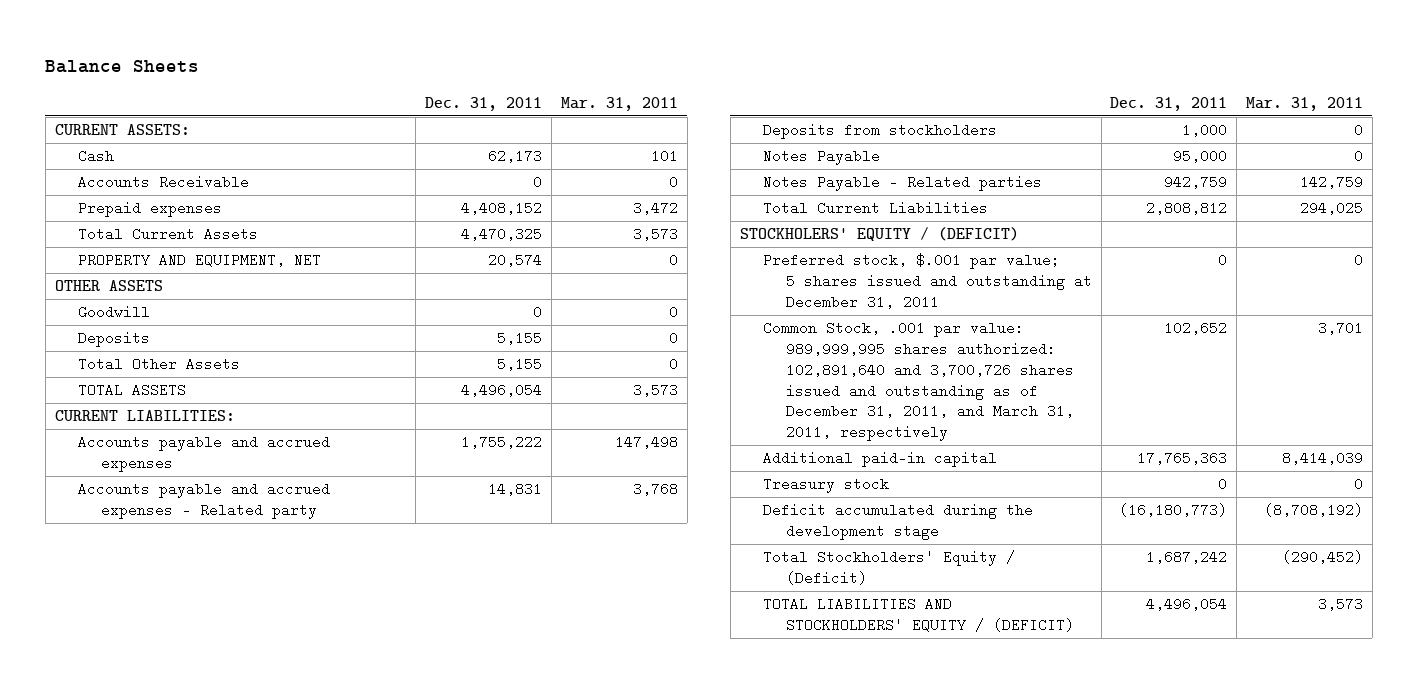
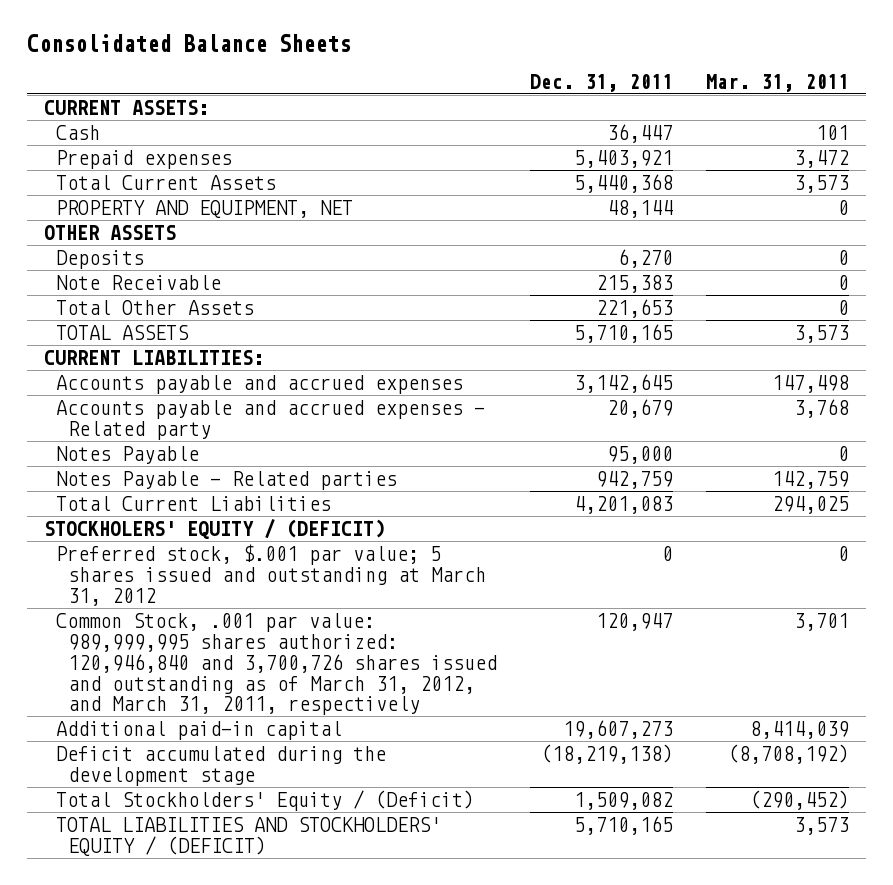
[45,59,200,73] Balance Sheets -> [27,34,352,53] Consolidated Balance Sheets
[77,175,249,190] Accounts Receivable -> none
[488,149,543,164] 62,173 -> [606,123,673,143] 36,447
[461,201,543,216] 4,408,152 -> [573,149,673,168] 5,403,921
[461,227,543,242] 4,470,325 -> [573,173,673,193] 5,440,368
[488,253,543,268] 20,574 -> [606,199,673,218] 48,144
[77,305,150,320] Goodwill -> none
[497,331,543,346] 5,155 -> [617,248,673,268] 6,270
none -> [55,274,221,290] Note Receivable
[497,357,543,372] 5,155 -> [595,298,673,318] 221,653
[461,383,543,398] 4,496,054 -> [573,323,673,343] 5,710,165
[762,123,997,140] Deposits from stockholders -> none
[461,435,543,450] 1,755,222 -> [573,373,673,393] 3,142,645
[488,482,543,497] 14,831 -> [606,398,673,418] 20,679
[1146,201,1228,216] 2,808,812 -> [573,495,673,514] 4,201,083
[762,477,889,494] Treasury stock -> none
[762,253,1092,309] Preferred stock, $.001 par value; 5 shares issued and outstanding at December 31, 2011 -> [55,543,486,606] Preferred stock, $.001 par value; 5 shares issued and outstanding at March 31, 2012
[762,321,1074,442] Common Stock, .001 par value: 989,999,995 shares authorized: 102,891,640 and 3,700,726 shares issued and outstanding as of December 31, 2011, and March 31, 2011, respectively -> [55,612,497,716] Common Stock, .001 par value: 989,999,995 shares authorized: 120,946,840 and 3,700,726 shares issued and outstanding as of March 31, 2012, and March 31, 2011, respectively
[1164,321,1228,336] 102,652 -> [595,612,673,631] 120,947
[1137,451,1228,466] 17,765,363 -> [562,719,673,739] 19,607,273
[1119,503,1228,518] (16,180,773) -> [540,743,673,764] (18,219,138)
[1146,550,1228,565] 1,687,242 -> [573,791,673,810] 1,509,082
[1146,597,1228,612] 4,496,054 -> [573,815,673,835] 5,710,165

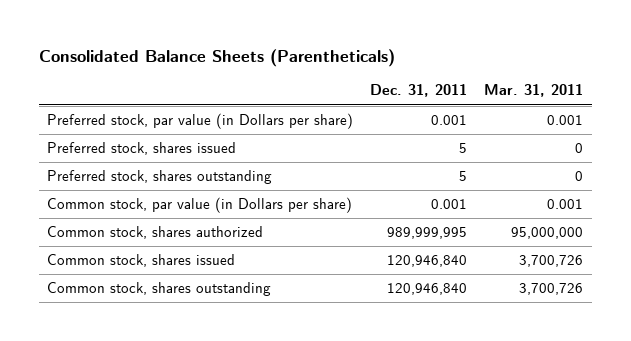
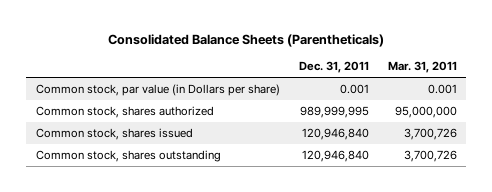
[47,113,354,130] Preferred stock, par value (in Dollars per share) -> none
[47,142,237,156] Preferred stock, shares issued -> none
[47,170,273,185] Preferred stock, shares outstanding -> none

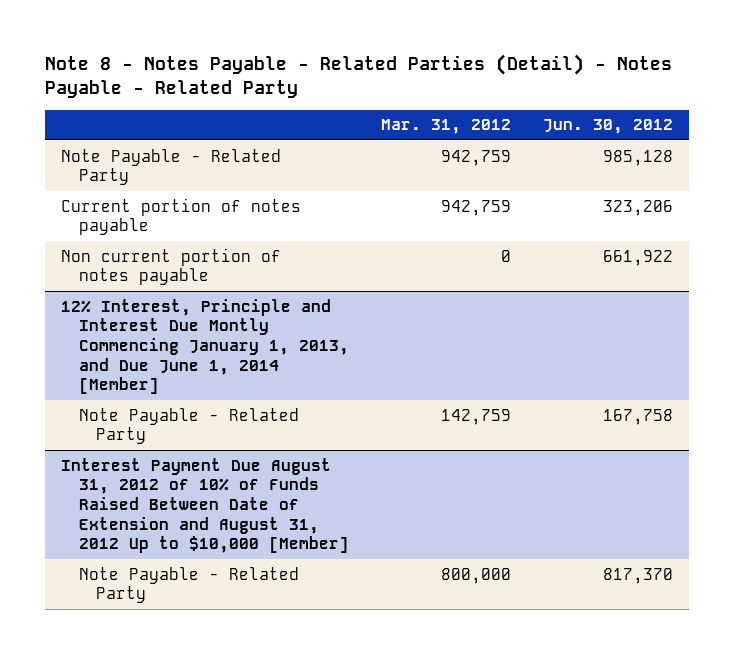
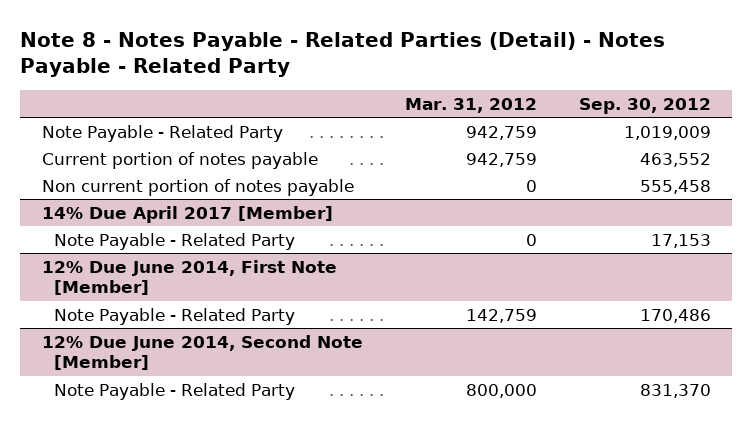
[543,119,674,135] Jun. 30, 2012 -> none
none -> [578,98,711,115] Sep. 30, 2012
[61,298,349,395] 12% Interest, Principle and Interest Due Montly Commencing January 1, 2013, and Due June 1, 2014 [Member] -> none
none -> [41,205,333,223] 14% Due April 2017 [Member]
none -> [54,232,296,250] Note Payable - Related Party
none -> [41,259,337,296] 12% Due June 2014, First Note [Member]
[61,457,349,554] Interest Payment Due August 31, 2012 of 10% of Funds Raised Between Date of Extension and August 31, 2012 Up to $10,000 [Member] -> none
none -> [41,334,363,371] 12% Due June 2014, Second Note [Member]

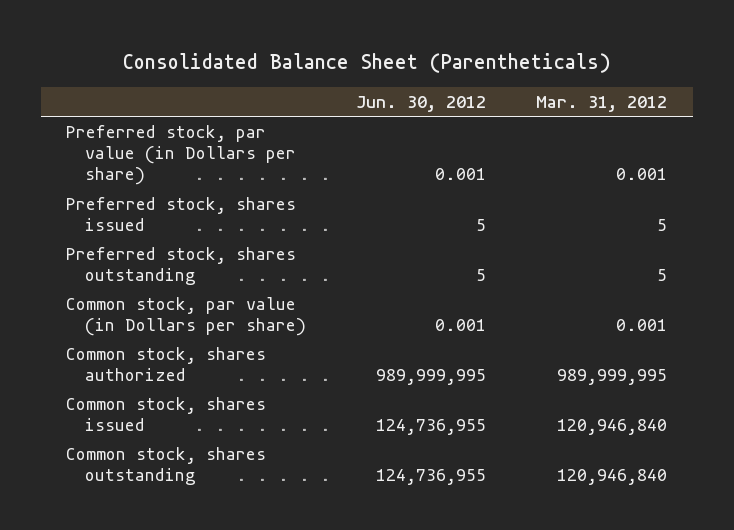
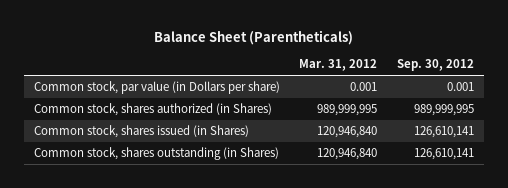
[122,53,611,74] Consolidated Balance Sheet (Parentheticals) -> [153,29,353,45] Balance Sheet (Parentheticals)
[356,96,487,113] Jun. 30, 2012 -> none
none -> [396,59,474,72] Sep. 30, 2012
[66,124,297,186] Preferred stock, par value (in Dollars per share) -> none
[66,196,297,232] Preferred stock, shares issued -> none
[66,246,297,286] Preferred stock, shares outstanding -> none
[66,346,267,382] Common stock, shares authorized -> [34,103,273,117] Common stock, shares authorized (in Shares)
[66,396,267,432] Common stock, shares issued -> [34,125,250,139] Common stock, shares issued (in Shares)
[66,446,267,486] Common stock, shares outstanding -> [34,147,280,161] Common stock, shares outstanding (in Shares)

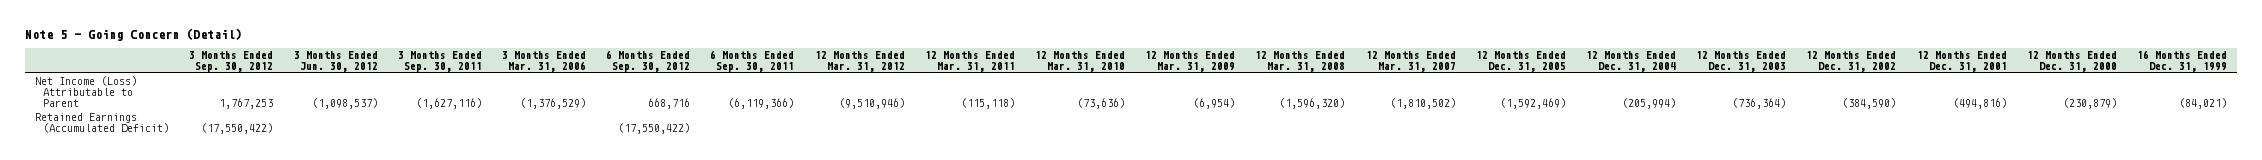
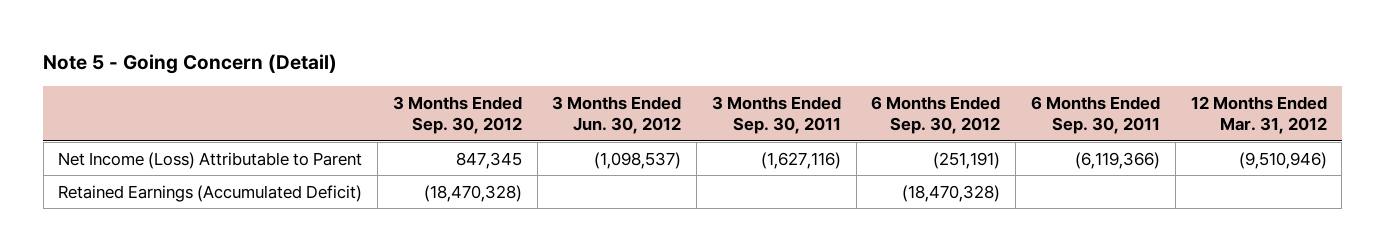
[502,50,587,72] 3 Months Ended Mar. 31, 2006 -> none
[924,50,1015,72] 12 Months Ended Mar. 31, 2011 -> none
[1034,50,1125,72] 12 Months Ended Mar. 31, 2010 -> none
[1145,50,1236,72] 12 Months Ended Mar. 31, 2009 -> none
[1255,50,1346,72] 12 Months Ended Mar. 31, 2008 -> none
[1365,50,1456,72] 12 Months Ended Mar. 31, 2007 -> none
[1475,50,1566,72] 12 Months Ended Dec. 31, 2005 -> none
[1585,50,1676,72] 12 Months Ended Dec. 31, 2004 -> none
[1696,50,1787,72] 12 Months Ended Dec. 31, 2003 -> none
[1806,50,1897,72] 12 Months Ended Dec. 31, 2002 -> none
[1916,50,2007,72] 12 Months Ended Dec. 31, 2001 -> none
[2026,50,2117,72] 12 Months Ended Dec. 31, 2000 -> none
[2136,49,2227,72] 16 Months Ended Dec. 31, 1999 -> none
[219,98,274,110] 1,767,253 -> [455,151,522,169] 847,345
[648,98,691,110] 668,716 -> [933,151,1001,169] (251,191)
[201,123,274,135] (17,550,422) -> [423,184,522,202] (18,470,328)
[618,123,691,135] (17,550,422) -> [902,184,1001,202] (18,470,328)

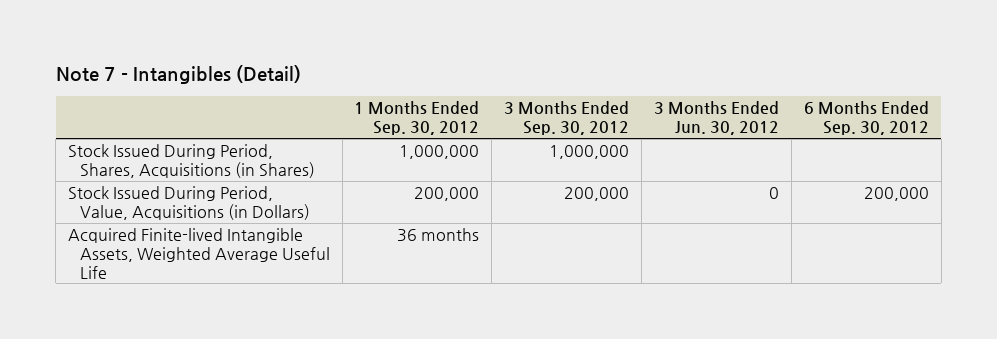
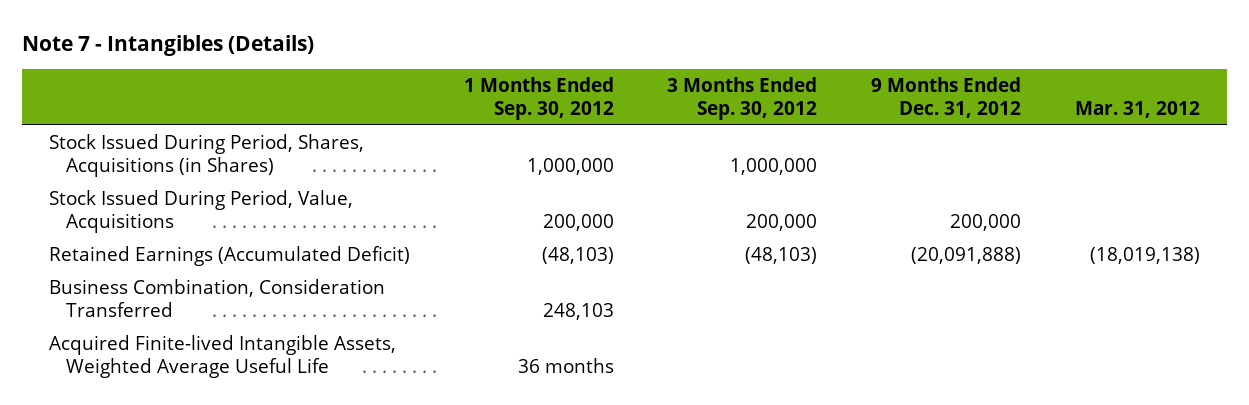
[55,65,301,85] Note 7 - Intangibles (Detail) -> [22,34,315,56] Note 7 - Intangibles (Details)
[653,101,779,136] 3 Months Ended Jun. 30, 2012 -> none
[803,101,929,136] 6 Months Ended Sep. 30, 2012 -> none
none -> [871,77,1022,119] 9 Months Ended Dec. 31, 2012
none -> [1074,101,1200,119] Mar. 31, 2012
[67,186,310,220] Stock Issued During Period, Value, Acquisitions (in Dollars) -> [49,189,354,233] Stock Issued During Period, Value, Acquisitions
none -> [49,245,411,266] Retained Earnings (Accumulated Deficit)
none -> [49,278,386,317] Business Combination, Consideration Transferred

